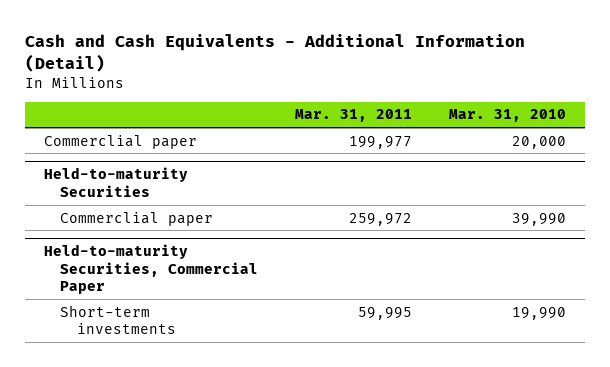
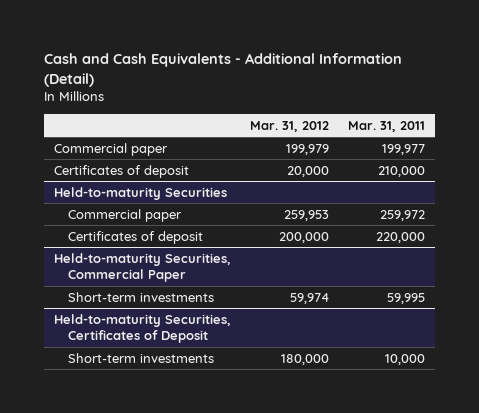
[449,109,567,123] Mar. 31, 2010 -> none
none -> [249,120,329,132] Mar. 31, 2012
[43,134,197,149] Commerclial paper -> [53,142,168,156] Commercial paper
none -> [53,164,189,178] Certificates of deposit
[60,211,214,226] Commerclial paper -> [68,208,183,222] Commercial paper
none -> [68,230,204,244] Certificates of deposit
none -> [53,313,231,344] Held-to-maturity Securities, Certificates of Deposit
none -> [68,352,215,363] Short-term investments

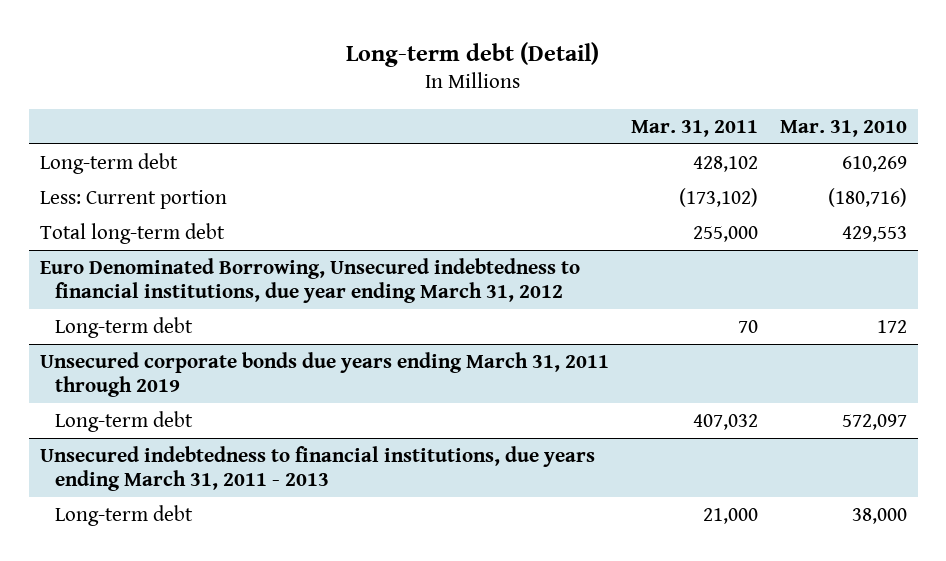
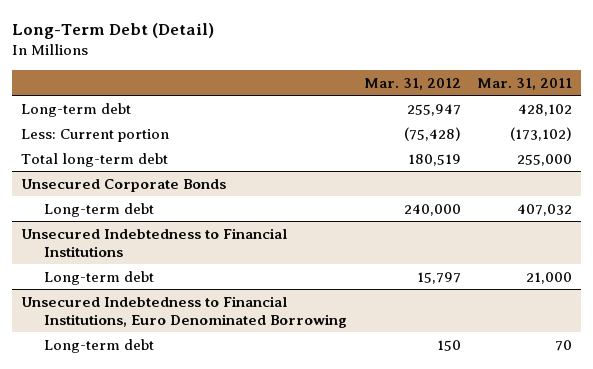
[346,41,600,67] Long-term debt (Detail) -> [12,23,215,40] Long-Term Debt (Detail)
[779,119,907,137] Mar. 31, 2010 -> none
none -> [363,77,461,90] Mar. 31, 2012
[39,257,580,304] Euro Denominated Borrowing, Unsecured indebtedness to financial institutions, due year ending March 31, 2012 -> none
[54,316,193,338] Long-term debt -> none
[39,351,609,398] Unsecured corporate bonds due years ending March 31, 2011 through 2019 -> none
none -> [20,178,226,192] Unsecured Corporate Bonds
[39,445,595,492] Unsecured indebtedness to financial institutions, due years ending March 31, 2011 - 2013 -> none
none -> [20,227,287,258] Unsecured Indebtedness to Financial Institutions
none -> [20,295,348,329] Unsecured Indebtedness to Financial Institutions, Euro Denominated Borrowing
none -> [44,338,155,353] Long-term debt

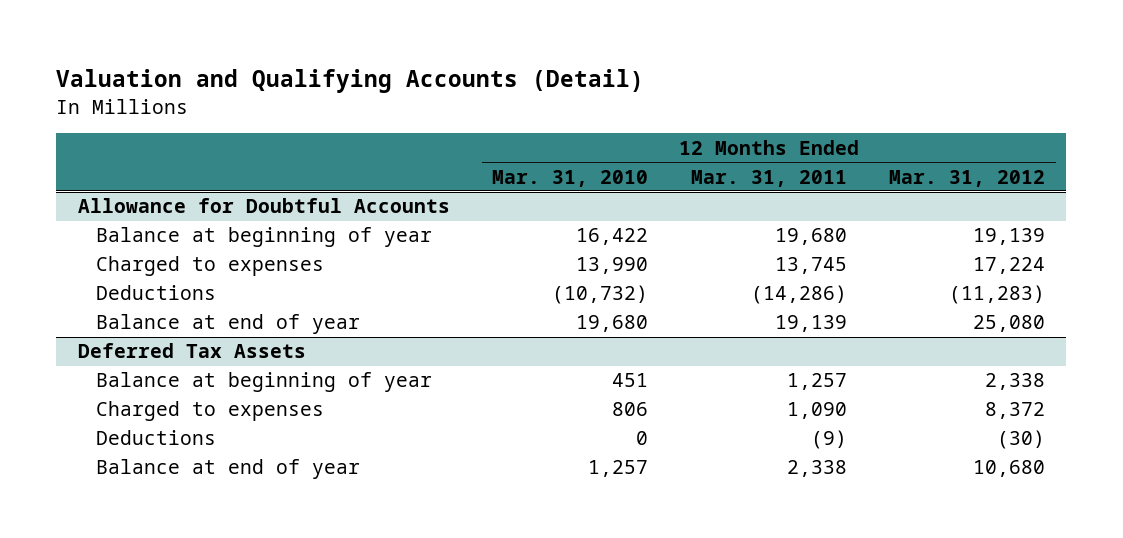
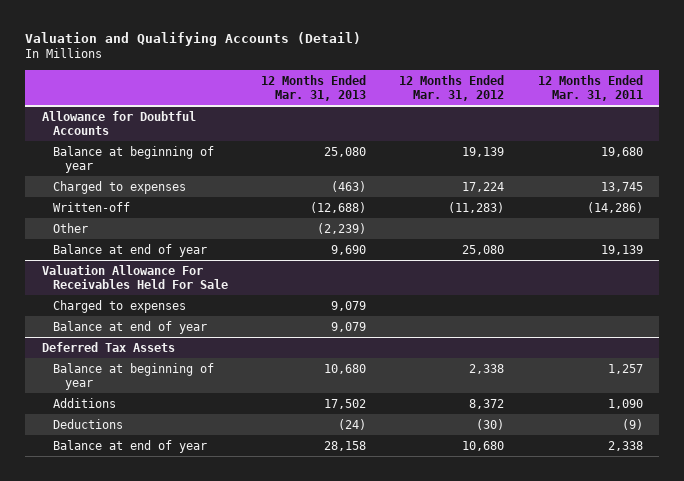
[492,169,649,187] Mar. 31, 2010 -> none
none -> [261,74,367,101] 12 Months Ended Mar. 31, 2013
[95,285,216,301] Deductions -> [53,201,131,212] Written-off
none -> [53,222,89,233] Other
none -> [41,264,229,289] Valuation Allowance For Receivables Held For Sale
none -> [53,299,187,313] Charged to expenses
none -> [53,320,208,334] Balance at end of year
[95,401,324,422] Charged to expenses -> [53,397,117,408] Additions

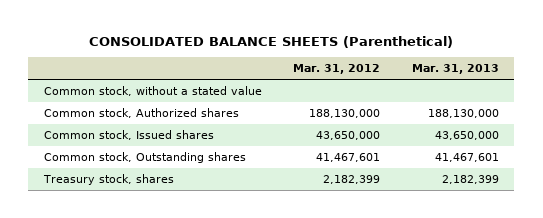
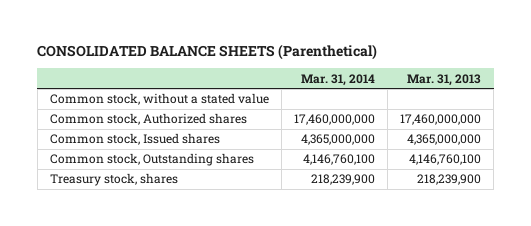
[293,64,381,75] Mar. 31, 2012 -> none
none -> [301,73,376,86] Mar. 31, 2014
[427,109,499,119] 188,130,000 -> [400,114,482,126] 17,460,000,000
[434,131,499,141] 43,650,000 -> [407,134,482,146] 4,365,000,000
[434,153,499,163] 41,467,601 -> [409,154,482,166] 4,146,760,100
[441,175,499,185] 2,182,399 -> [417,174,482,186] 218,239,900

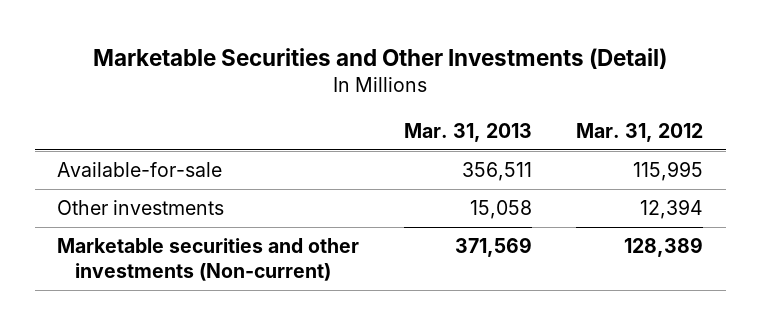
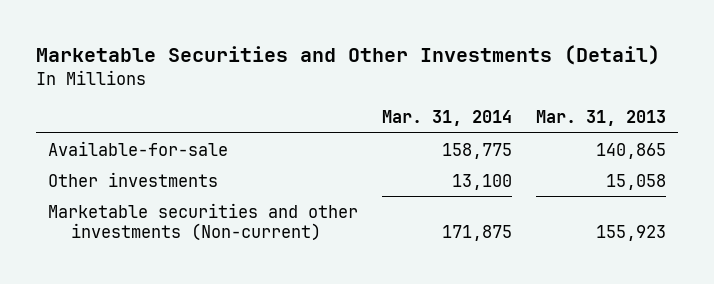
[576,122,704,142] Mar. 31, 2012 -> none
none -> [382,110,513,127] Mar. 31, 2014
[461,162,532,182] 356,511 -> [596,142,667,159] 140,865
[454,237,532,258] 371,569 -> [596,225,667,242] 155,923

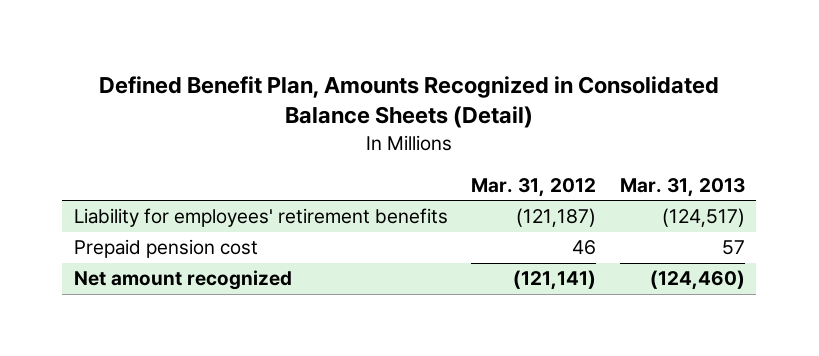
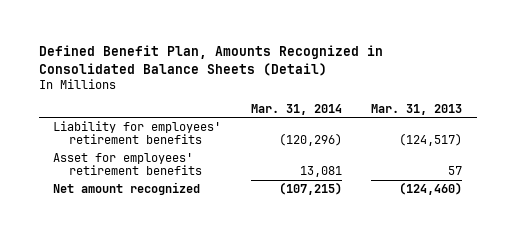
[471,177,597,197] Mar. 31, 2012 -> none
none -> [250,103,342,115] Mar. 31, 2014
[73,239,258,259] Prepaid pension cost -> [53,152,203,176] Asset for employees' retirement benefits

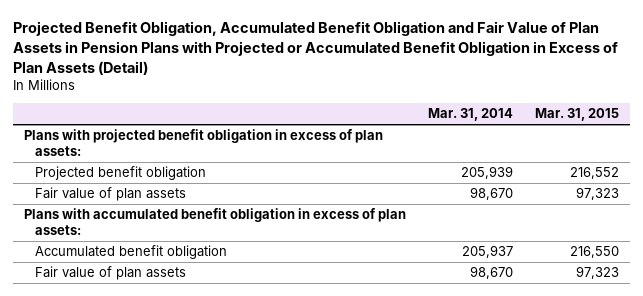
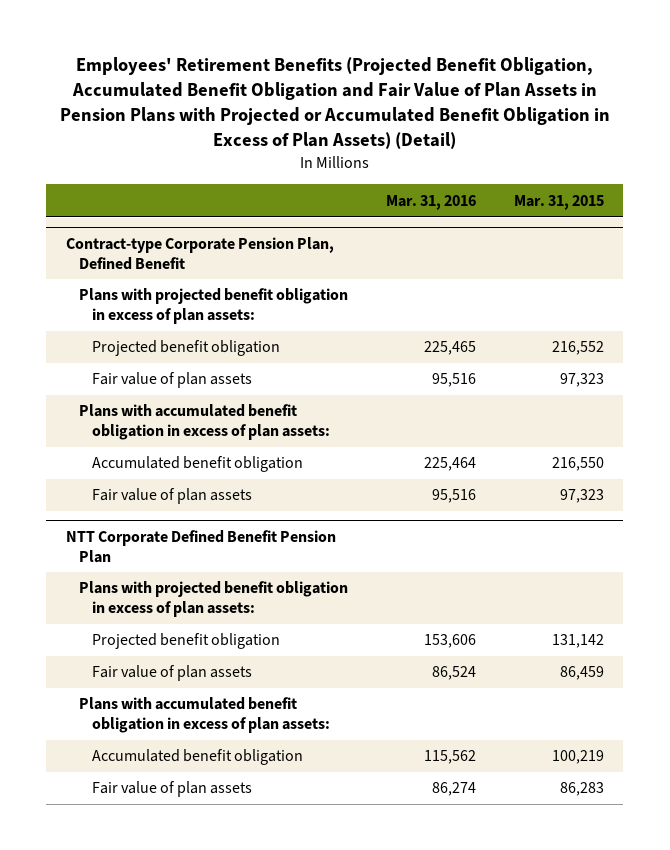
[13,21,619,76] Projected Benefit Obligation, Accumulated Benefit Obligation and Fair Value of Plan Assets in Pension Plans with Projected or Accumulated Benefit Obligation in Excess of Plan Assets (Detail) -> [59,57,610,150] Employees' Retirement Benefits (Projected Benefit Obligation, Accumulated Benefit Obligation and Fair Value of Plan Assets in Pension Plans with Projected or Accumulated Benefit Obligation in Excess of Plan Assets) (Detail)
[427,108,513,122] Mar. 31, 2014 -> none
none -> [385,194,476,210] Mar. 31, 2016
none -> [65,237,334,270] Contract-type Corporate Pension Plan, Defined Benefit
none -> [65,530,336,563] NTT Corporate Defined Benefit Pension Plan
none -> [78,581,348,617] Plans with projected benefit obligation in excess of plan assets:
none -> [91,633,280,650] Projected benefit obligation
none -> [91,665,252,682] Fair value of plan assets
none -> [78,697,330,733] Plans with accumulated benefit obligation in excess of plan assets:
none -> [91,749,303,766] Accumulated benefit obligation
none -> [91,781,252,798] Fair value of plan assets

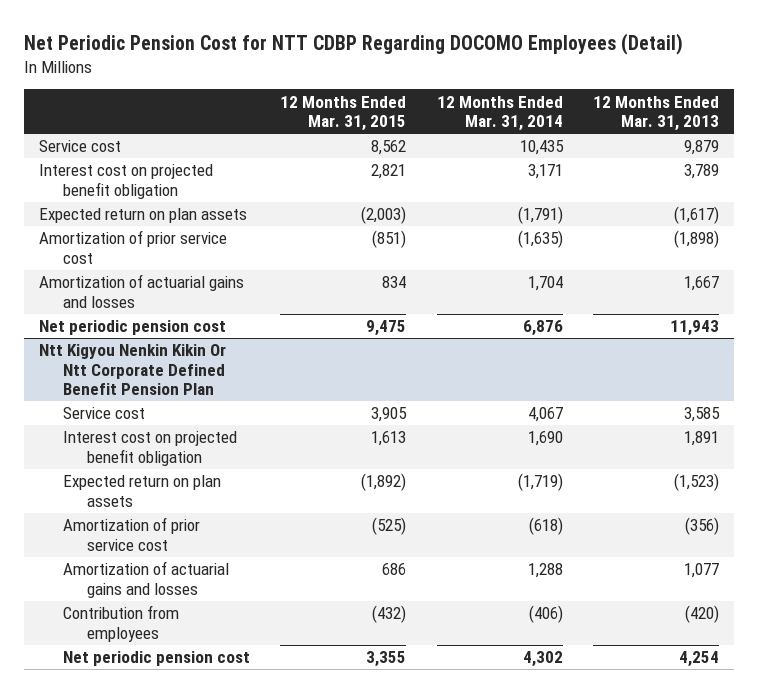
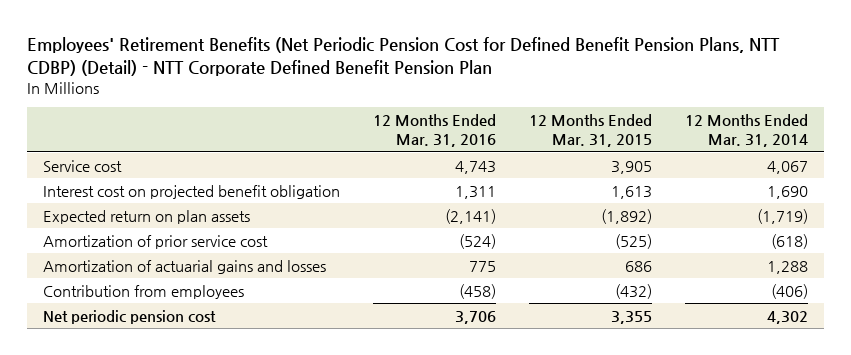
[23,32,683,55] Net Periodic Pension Cost for NTT CDBP Regarding DOCOMO Employees (Detail) -> [26,36,780,76] Employees' Retirement Benefits (Net Periodic Pension Cost for Defined Benefit Pension Plans, NTT CDBP) (Detail) - NTT Corporate Defined Benefit Pension Plan
[592,95,719,132] 12 Months Ended Mar. 31, 2013 -> none
none -> [373,114,497,148] 12 Months Ended Mar. 31, 2016
[38,140,121,153] Service cost -> none
[38,164,213,199] Interest cost on projected benefit obligation -> none
[38,208,247,224] Expected return on plan assets -> none
[38,230,227,264] Amortization of prior service cost -> none
[38,274,244,308] Amortization of actuarial gains and losses -> none
[38,320,226,336] Net periodic pension cost -> none
[38,344,226,396] Ntt Kigyou Nenkin Kikin Or Ntt Corporate Defined Benefit Pension Plan -> none

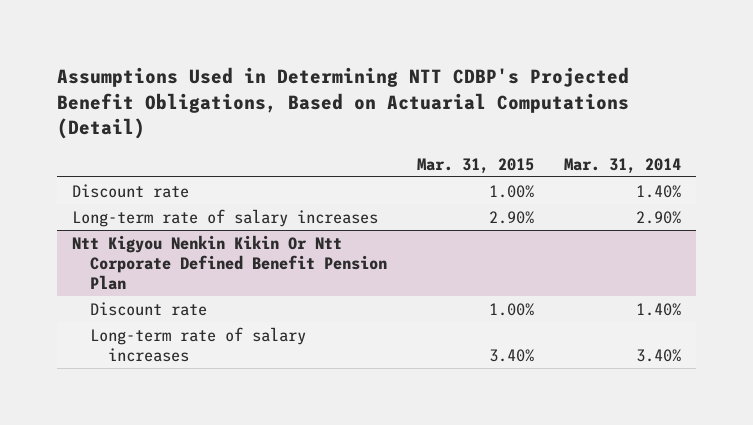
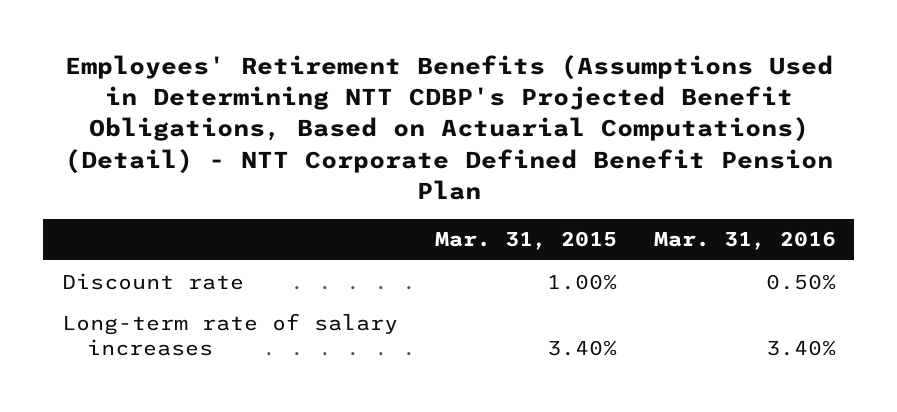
[57,66,630,140] Assumptions Used in Determining NTT CDBP's Projected Benefit Obligations, Based on Actuarial Computations (Detail) -> [64,55,833,200] Employees' Retirement Benefits (Assumptions Used in Determining NTT CDBP's Projected Benefit Obligations, Based on Actuarial Computations) (Detail) - NTT Corporate Defined Benefit Pension Plan
[563,157,681,174] Mar. 31, 2014 -> none
none -> [653,231,836,251] Mar. 31, 2016
[72,208,379,227] Long-term rate of salary increases -> none
[72,234,388,290] Ntt Kigyou Nenkin Kikin Or Ntt Corporate Defined Benefit Pension Plan -> none
[90,301,208,316] Discount rate -> none

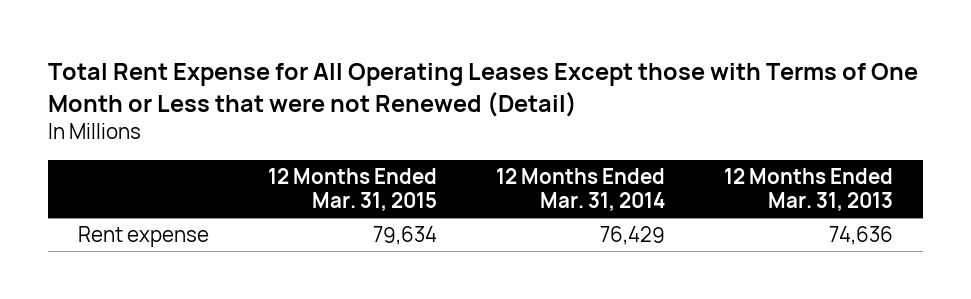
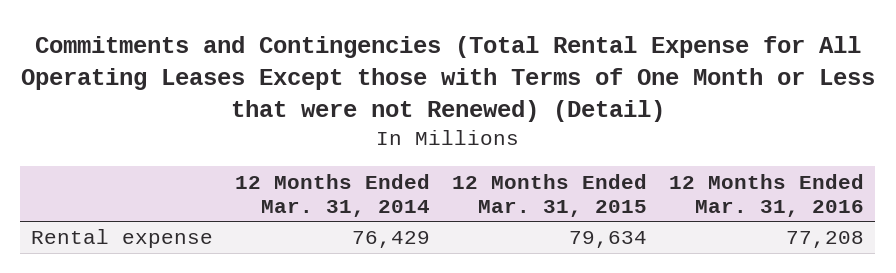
[47,62,918,117] Total Rent Expense for All Operating Leases Except those with Terms of One Month or Less that were not Renewed (Detail) -> [20,35,875,123] Commitments and Contingencies (Total Rental Expense for All Operating Leases Except those with Terms of One Month or Less that were not Renewed) (Detail)
[724,167,894,212] 12 Months Ended Mar. 31, 2013 -> none
none -> [669,173,865,217] 12 Months Ended Mar. 31, 2016
[77,226,209,248] Rent expense -> [31,229,214,249] Rental expense

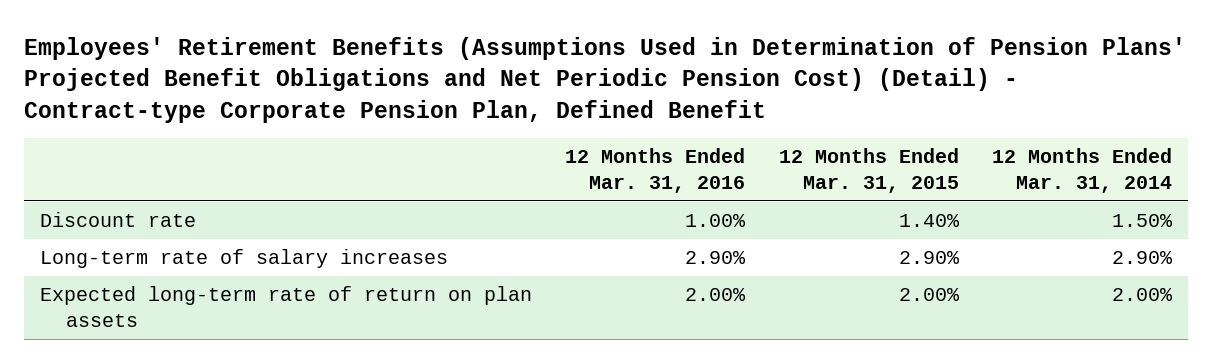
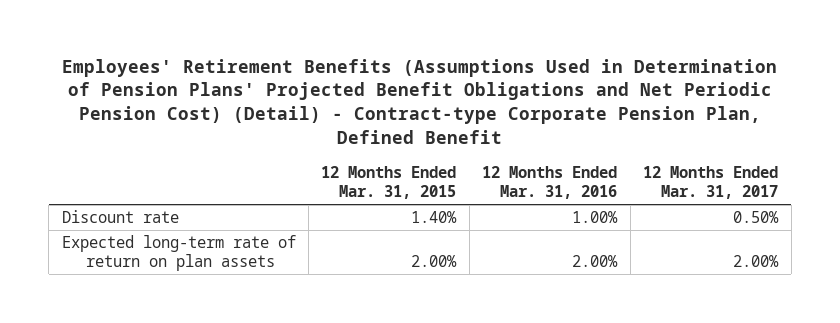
[991,148,1172,193] 12 Months Ended Mar. 31, 2014 -> none
none -> [643,165,779,199] 12 Months Ended Mar. 31, 2017
[40,249,449,269] Long-term rate of salary increases -> none

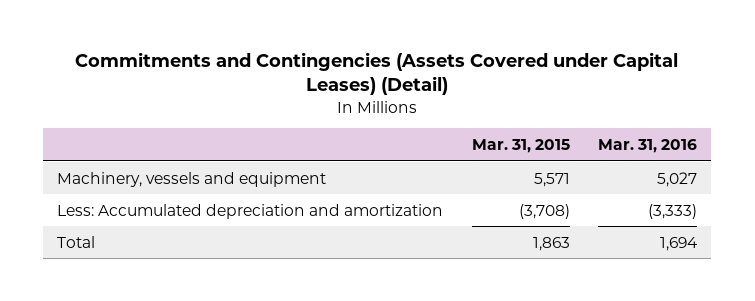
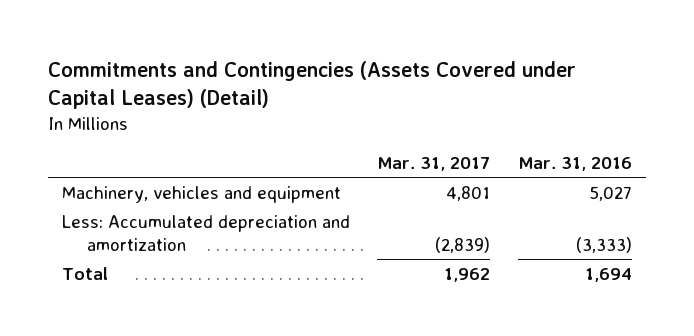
[471,138,570,153] Mar. 31, 2015 -> none
none -> [377,156,491,171] Mar. 31, 2017
[57,171,327,187] Machinery, vessels and equipment -> [61,185,341,203] Machinery, vehicles and equipment

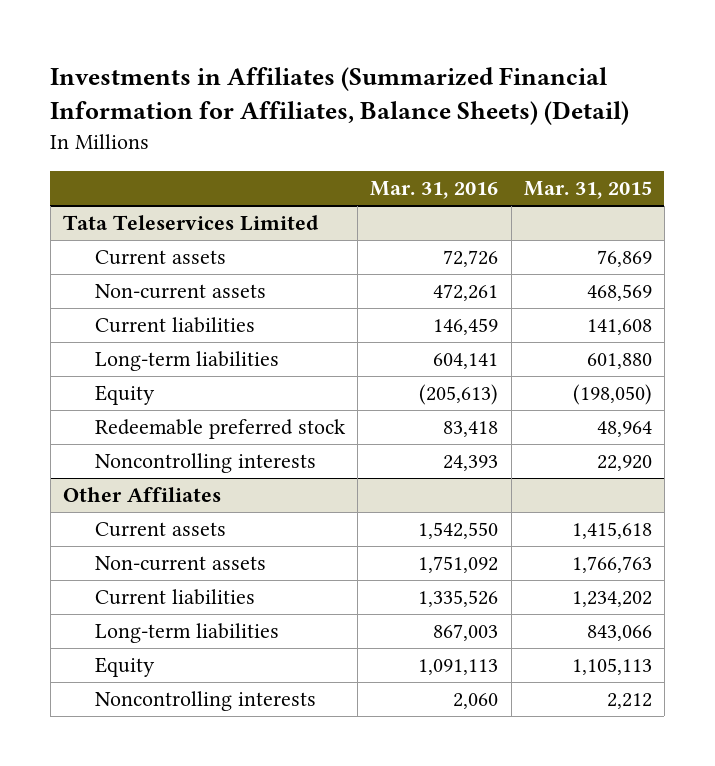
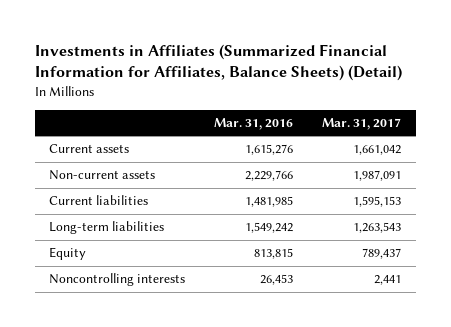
[523,181,652,200] Mar. 31, 2015 -> none
none -> [322,117,402,130] Mar. 31, 2017
[63,215,320,232] Tata Teleservices Limited -> none
[95,419,347,440] Redeemable preferred stock -> none
[63,487,222,503] Other Affiliates -> none
[95,522,227,538] Current assets -> none
[95,556,267,572] Non-current assets -> none
[95,589,256,606] Current liabilities -> none
[95,623,280,644] Long-term liabilities -> none
[95,657,156,678] Equity -> none
[95,691,317,712] Noncontrolling interests -> none
[443,250,499,268] 72,726 -> [245,144,294,156] 1,615,276
[433,284,499,302] 472,261 -> [245,170,294,182] 2,229,766
[433,318,499,336] 146,459 -> [245,196,294,208] 1,481,985
[433,353,499,370] 604,141 -> [245,222,294,234] 1,549,242
[419,384,499,406] (205,613) -> [254,248,294,260] 813,815
[443,455,499,472] 24,393 -> [260,274,294,286] 26,453

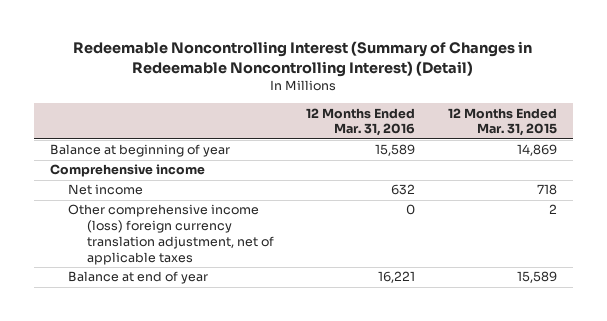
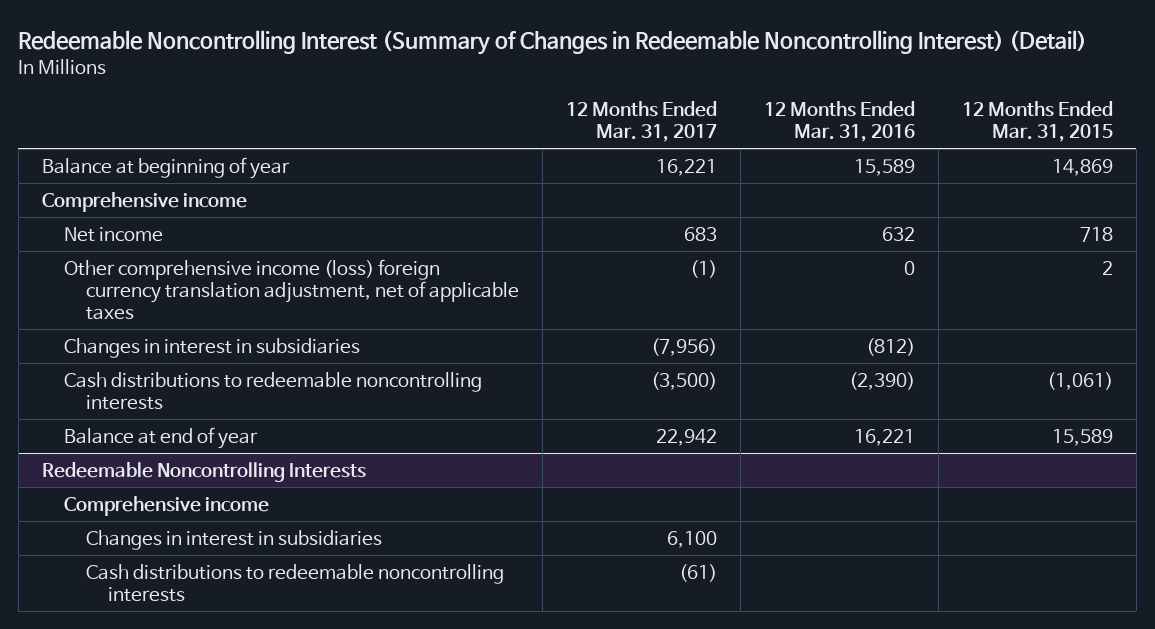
none -> [566,101,718,143] 12 Months Ended Mar. 31, 2017
none -> [63,337,360,358] Changes in interest in subsidiaries
none -> [63,371,482,410] Cash distributions to redeemable noncontrolling interests
none -> [41,461,366,482] Redeemable Noncontrolling Interests
none -> [63,495,269,516] Comprehensive income
none -> [86,529,383,550] Changes in interest in subsidiaries
none -> [86,563,505,602] Cash distributions to redeemable noncontrolling interests

